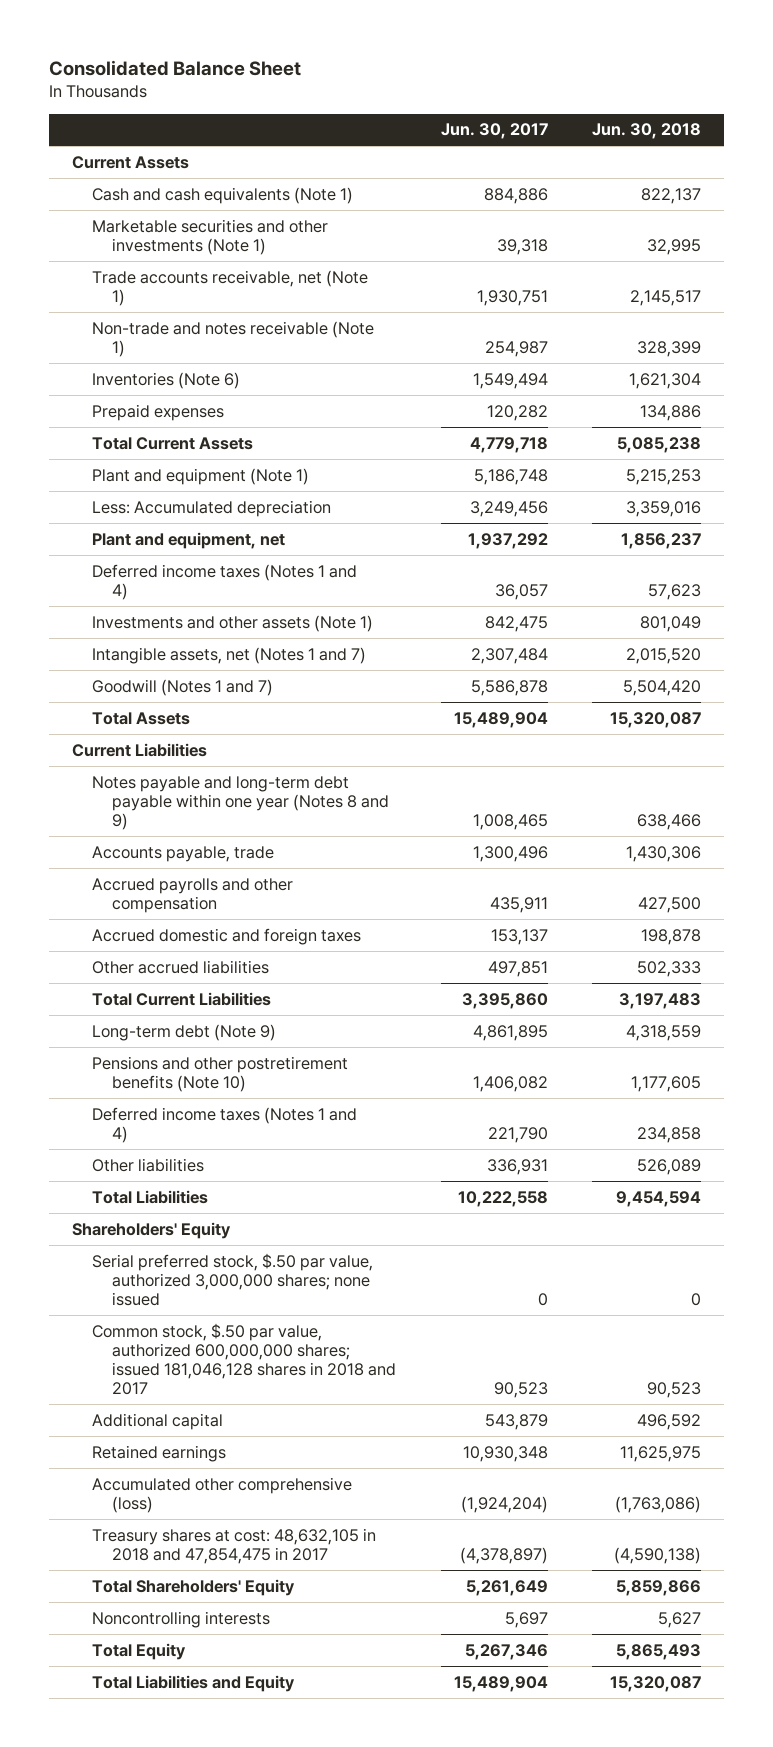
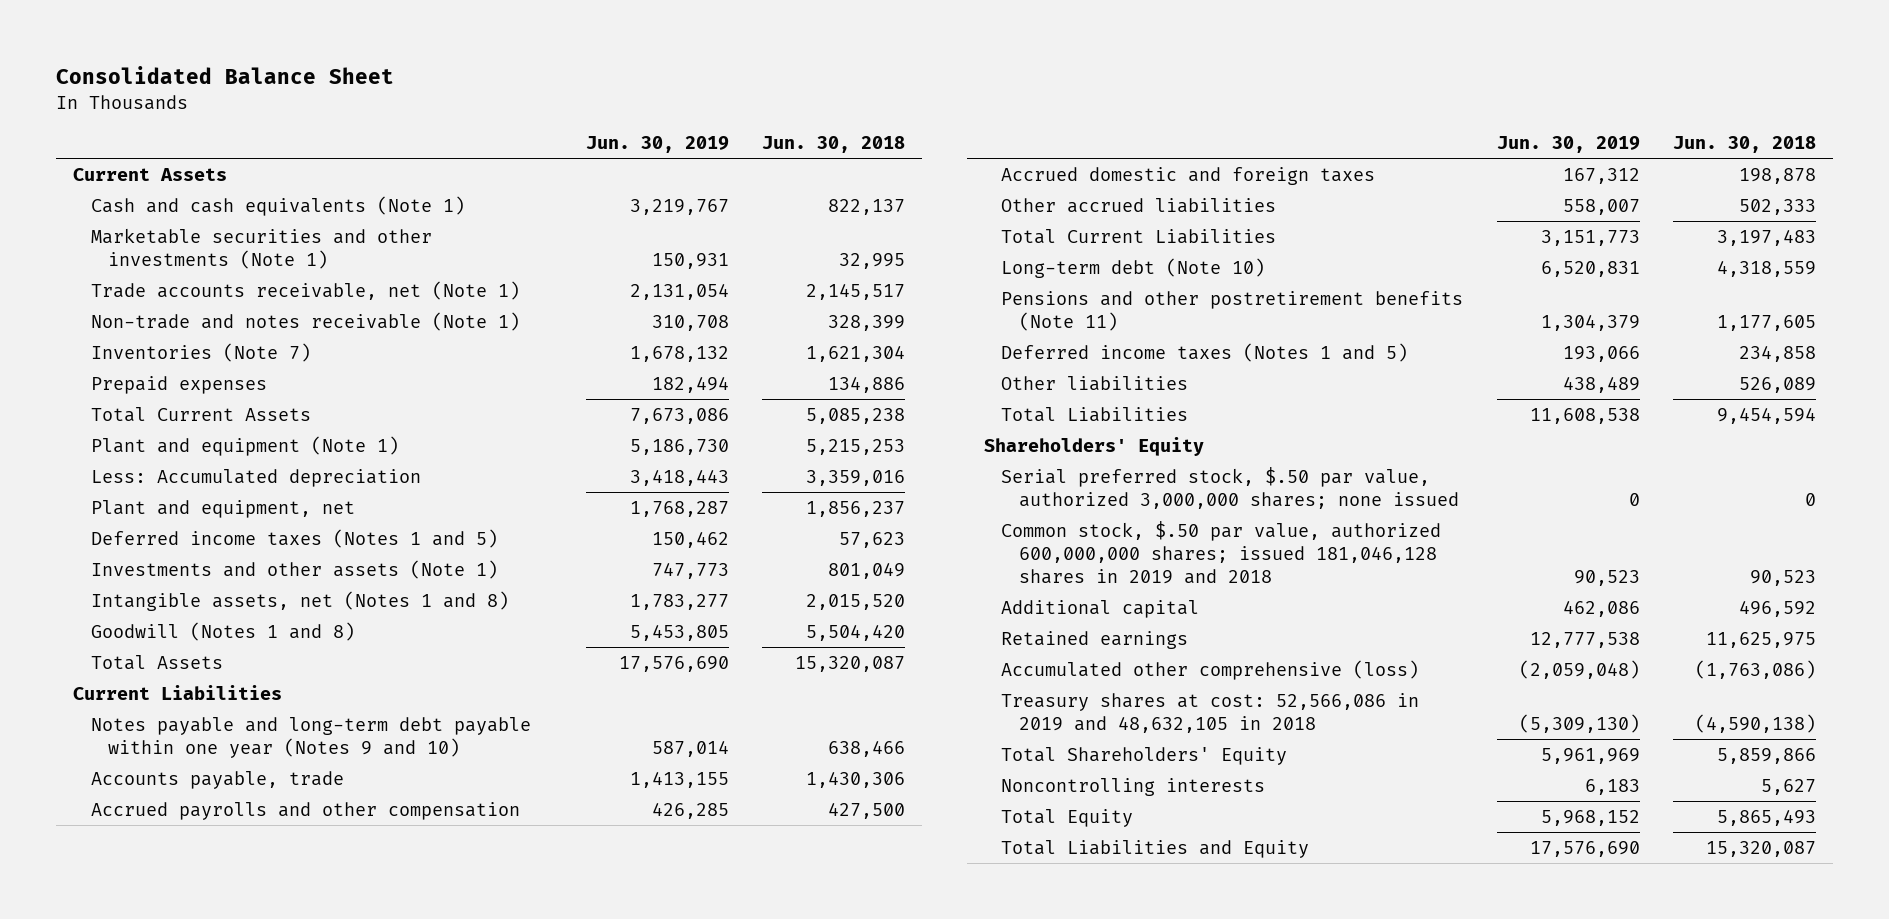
[440,123,548,140] Jun. 30, 2017 -> none
none -> [586,135,730,153] Jun. 30, 2019
[91,371,240,389] Inventories (Note 6) -> [90,342,311,362] Inventories (Note 7)
[91,563,357,600] Deferred income taxes (Notes 1 and 4) -> [90,528,498,548] Deferred income taxes (Notes 1 and 5)
[91,646,366,664] Intangible assets, net (Notes 1 and 7) -> [90,590,509,611] Intangible assets, net (Notes 1 and 8)
[91,678,273,696] Goodwill (Notes 1 and 7) -> [90,621,355,641] Goodwill (Notes 1 and 8)
[91,775,389,830] Notes payable and long-term debt payable within one year (Notes 8 and 9) -> [90,716,531,759] Notes payable and long-term debt payable within one year (Notes 9 and 10)
[91,1023,276,1041] Long-term debt (Note 9) -> [1001,257,1266,278] Long-term debt (Note 10)
[91,1055,348,1092] Pensions and other postretirement benefits (Note 10) -> [1001,290,1464,332] Pensions and other postretirement benefits (Note 11)
[91,1106,357,1143] Deferred income taxes (Notes 1 and 4) -> [1001,342,1409,362] Deferred income taxes (Notes 1 and 5)
[91,1322,396,1395] Common stock, $.50 par value, authorized 600,000,000 shares; issued 181,046,128 shares in 2018 and 2017 -> [1001,520,1442,585] Common stock, $.50 par value, authorized 600,000,000 shares; issued 181,046,128 shares in 2019 and 2018
[91,1527,376,1564] Treasury shares at cost: 48,632,105 in 2018 and 47,854,475 in 2017 -> [1001,692,1420,734] Treasury shares at cost: 52,566,086 in 2019 and 48,632,105 in 2018

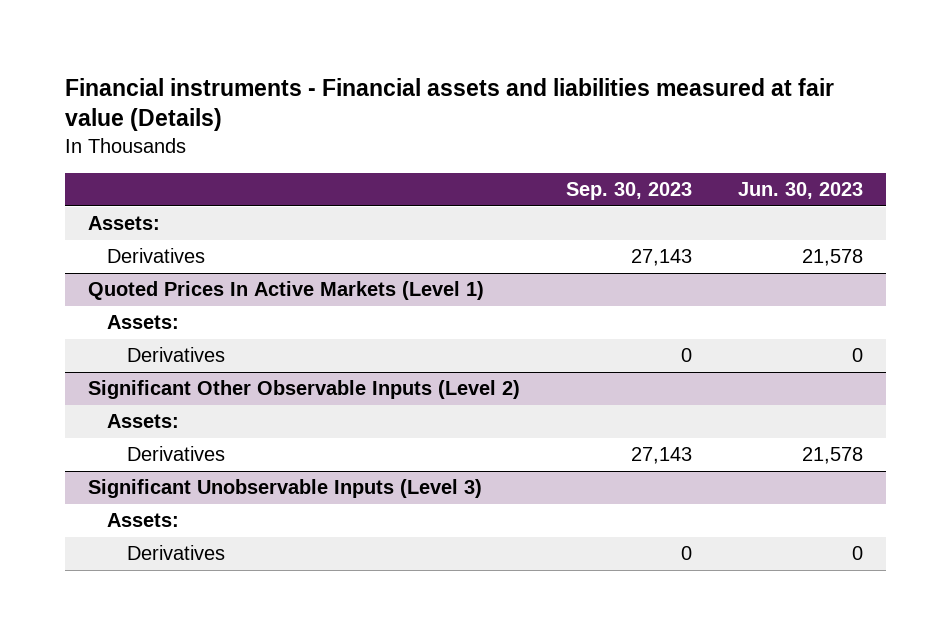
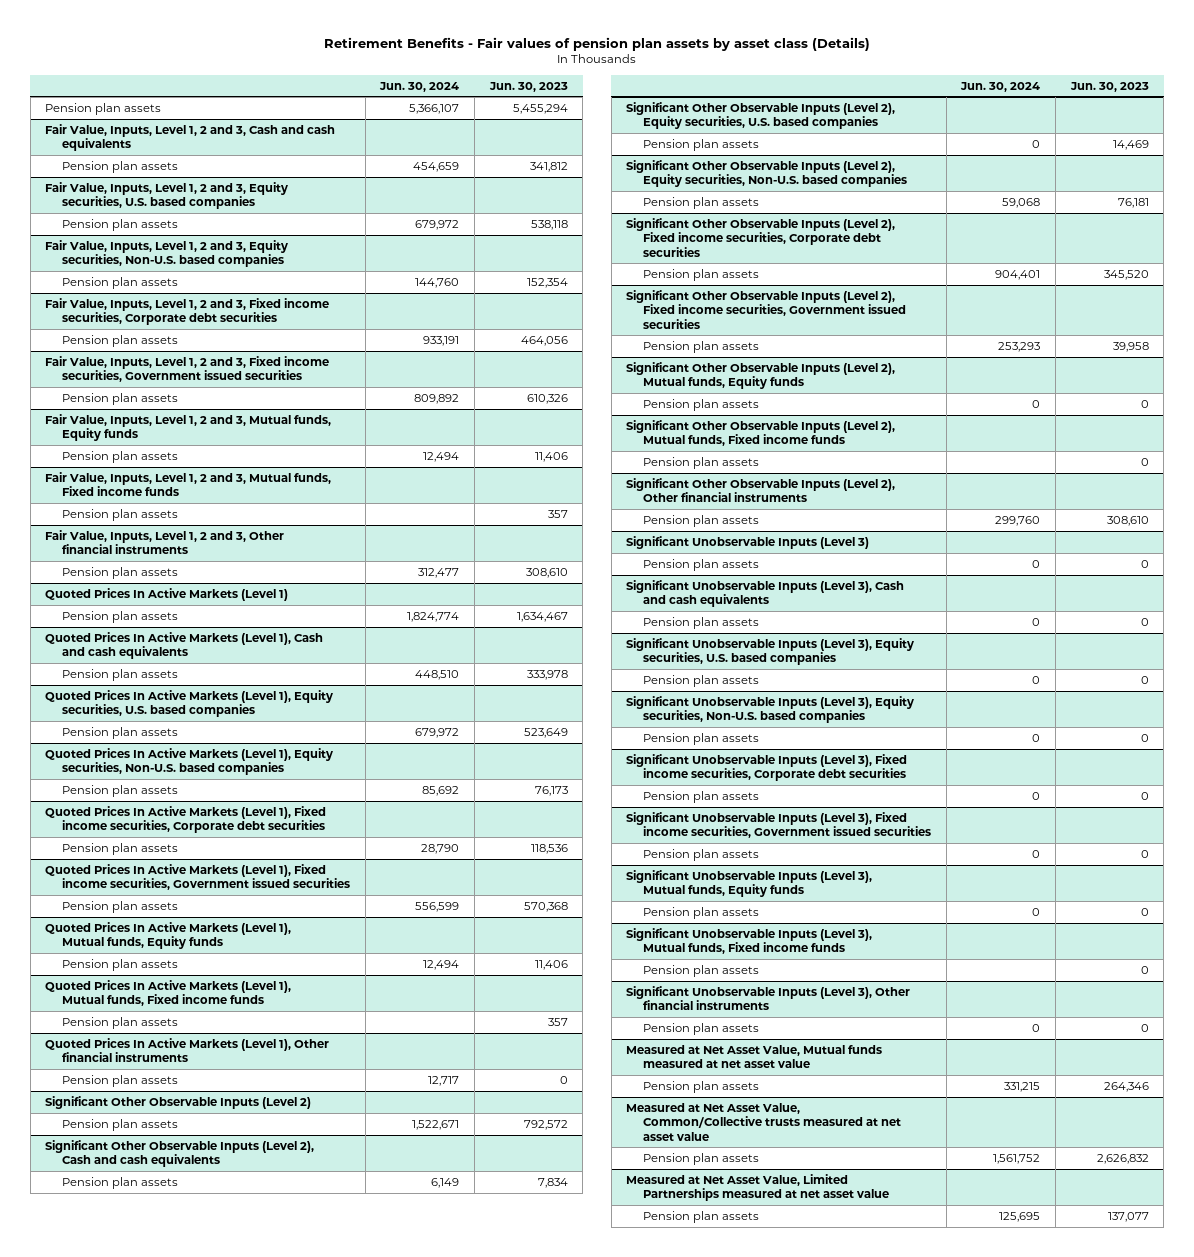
[64,77,834,132] Financial instruments - Financial assets and liabilities measured at fair value (Details) -> [323,37,870,52] Retirement Benefits - Fair values of pension plan assets by asset class (Details)
[566,182,693,201] Sep. 30, 2023 -> none
none -> [379,81,460,92] Jun. 30, 2024
[87,216,160,231] Assets: -> none
[107,248,206,264] Derivatives -> none
none -> [45,102,162,115] Pension plan assets
none -> [45,123,336,152] Fair Value, Inputs, Level 1, 2 and 3, Cash and cash equivalents
none -> [62,160,179,173] Pension plan assets
none -> [45,181,289,210] Fair Value, Inputs, Level 1, 2 and 3, Equity securities, U.S. based companies
none -> [62,218,179,231] Pension plan assets
none -> [45,239,289,268] Fair Value, Inputs, Level 1, 2 and 3, Equity securities, Non-U.S. based companies
none -> [62,276,179,289] Pension plan assets
none -> [45,297,330,326] Fair Value, Inputs, Level 1, 2 and 3, Fixed income securities, Corporate debt securities
none -> [62,334,179,347] Pension plan assets
none -> [45,355,330,383] Fair Value, Inputs, Level 1, 2 and 3, Fixed income securities, Government issued securities
none -> [62,392,179,405] Pension plan assets
none -> [45,413,332,442] Fair Value, Inputs, Level 1, 2 and 3, Mutual funds, Equity funds
none -> [62,450,179,463] Pension plan assets
none -> [45,471,332,497] Fair Value, Inputs, Level 1, 2 and 3, Mutual funds, Fixed income funds
none -> [62,508,179,521] Pension plan assets
none -> [45,529,285,555] Fair Value, Inputs, Level 1, 2 and 3, Other financial instruments
none -> [62,566,179,579] Pension plan assets
[107,315,180,330] Assets: -> none
[126,347,225,363] Derivatives -> none
none -> [62,610,179,623] Pension plan assets
none -> [45,631,324,660] Quoted Prices In Active Markets (Level 1), Cash and cash equivalents
none -> [62,668,179,681] Pension plan assets
none -> [45,689,334,718] Quoted Prices In Active Markets (Level 1), Equity securities, U.S. based companies
none -> [62,726,179,739] Pension plan assets
none -> [45,747,334,776] Quoted Prices In Active Markets (Level 1), Equity securities, Non-U.S. based companies
none -> [62,784,179,797] Pension plan assets
none -> [45,805,327,834] Quoted Prices In Active Markets (Level 1), Fixed income securities, Corporate debt securities
none -> [62,842,179,855] Pension plan assets
none -> [45,863,351,891] Quoted Prices In Active Markets (Level 1), Fixed income securities, Government issued securities
none -> [62,900,179,913] Pension plan assets
none -> [45,921,292,950] Quoted Prices In Active Markets (Level 1), Mutual funds, Equity funds
none -> [62,958,179,971] Pension plan assets
none -> [45,979,292,1007] Quoted Prices In Active Markets (Level 1), Mutual funds, Fixed income funds
none -> [62,1016,179,1029] Pension plan assets
none -> [45,1037,330,1063] Quoted Prices In Active Markets (Level 1), Other financial instruments
none -> [62,1074,179,1087] Pension plan assets
[107,414,180,429] Assets: -> none
[126,446,225,462] Derivatives -> none
none -> [62,1118,179,1131] Pension plan assets
none -> [45,1139,315,1168] Significant Other Observable Inputs (Level 2), Cash and cash equivalents
none -> [62,1176,179,1189] Pension plan assets
none -> [626,101,896,130] Significant Other Observable Inputs (Level 2), Equity securities, U.S. based companies
none -> [643,138,760,151] Pension plan assets
none -> [626,159,908,188] Significant Other Observable Inputs (Level 2), Equity securities, Non-U.S. based companies
none -> [643,196,760,209] Pension plan assets
none -> [626,217,896,257] Significant Other Observable Inputs (Level 2), Fixed income securities, Corporate debt securities
none -> [643,268,760,281] Pension plan assets
none -> [626,289,907,329] Significant Other Observable Inputs (Level 2), Fixed income securities, Government issued securities
none -> [643,340,760,353] Pension plan assets
none -> [626,361,896,390] Significant Other Observable Inputs (Level 2), Mutual funds, Equity funds
none -> [643,398,760,411] Pension plan assets
none -> [626,419,896,447] Significant Other Observable Inputs (Level 2), Mutual funds, Fixed income funds
none -> [643,456,760,469] Pension plan assets
none -> [626,477,896,503] Significant Other Observable Inputs (Level 2), Other financial instruments
none -> [643,514,760,527] Pension plan assets
[107,513,180,528] Assets: -> none
[126,545,225,561] Derivatives -> none
none -> [643,558,760,571] Pension plan assets
none -> [626,579,905,608] Significant Unobservable Inputs (Level 3), Cash and cash equivalents
none -> [643,616,760,629] Pension plan assets
none -> [626,637,915,666] Significant Unobservable Inputs (Level 3), Equity securities, U.S. based companies
none -> [643,674,760,687] Pension plan assets
none -> [626,695,915,724] Significant Unobservable Inputs (Level 3), Equity securities, Non-U.S. based companies
none -> [643,732,760,745] Pension plan assets
none -> [626,753,908,782] Significant Unobservable Inputs (Level 3), Fixed income securities, Corporate debt securities
none -> [643,790,760,803] Pension plan assets
none -> [626,811,932,839] Significant Unobservable Inputs (Level 3), Fixed income securities, Government issued securities
none -> [643,848,760,861] Pension plan assets
none -> [626,869,873,898] Significant Unobservable Inputs (Level 3), Mutual funds, Equity funds
none -> [643,906,760,919] Pension plan assets
none -> [626,927,873,955] Significant Unobservable Inputs (Level 3), Mutual funds, Fixed income funds
none -> [643,964,760,977] Pension plan assets
none -> [626,985,911,1011] Significant Unobservable Inputs (Level 3), Other financial instruments
none -> [643,1022,760,1035] Pension plan assets
none -> [626,1044,883,1069] Measured at Net Asset Value, Mutual funds measured at net asset value
none -> [643,1080,760,1093] Pension plan assets
none -> [626,1102,902,1141] Measured at Net Asset Value, Common/Collective trusts measured at net asset value
none -> [643,1152,760,1165] Pension plan assets
none -> [626,1173,890,1202] Measured at Net Asset Value, Limited Partnerships measured at net asset value
none -> [643,1210,760,1223] Pension plan assets

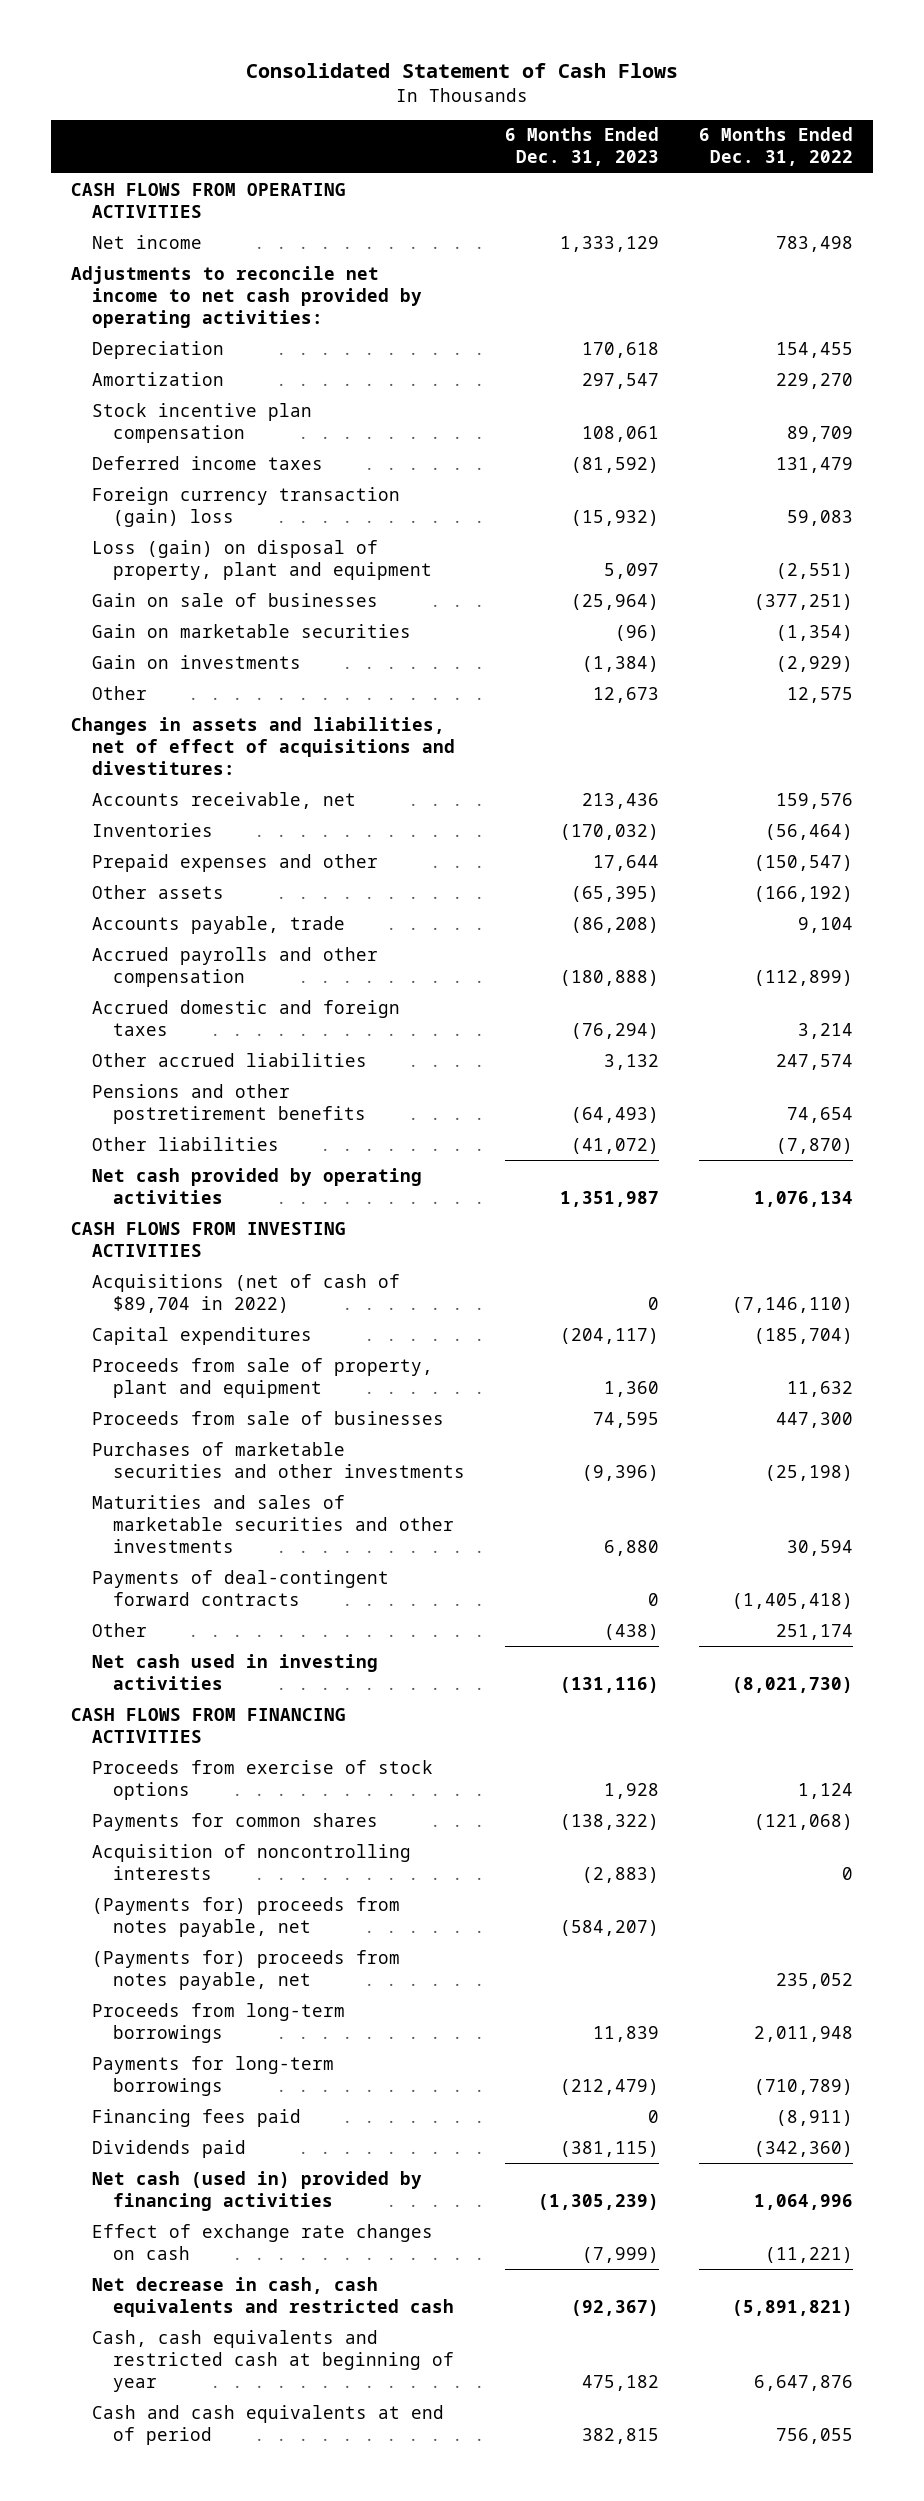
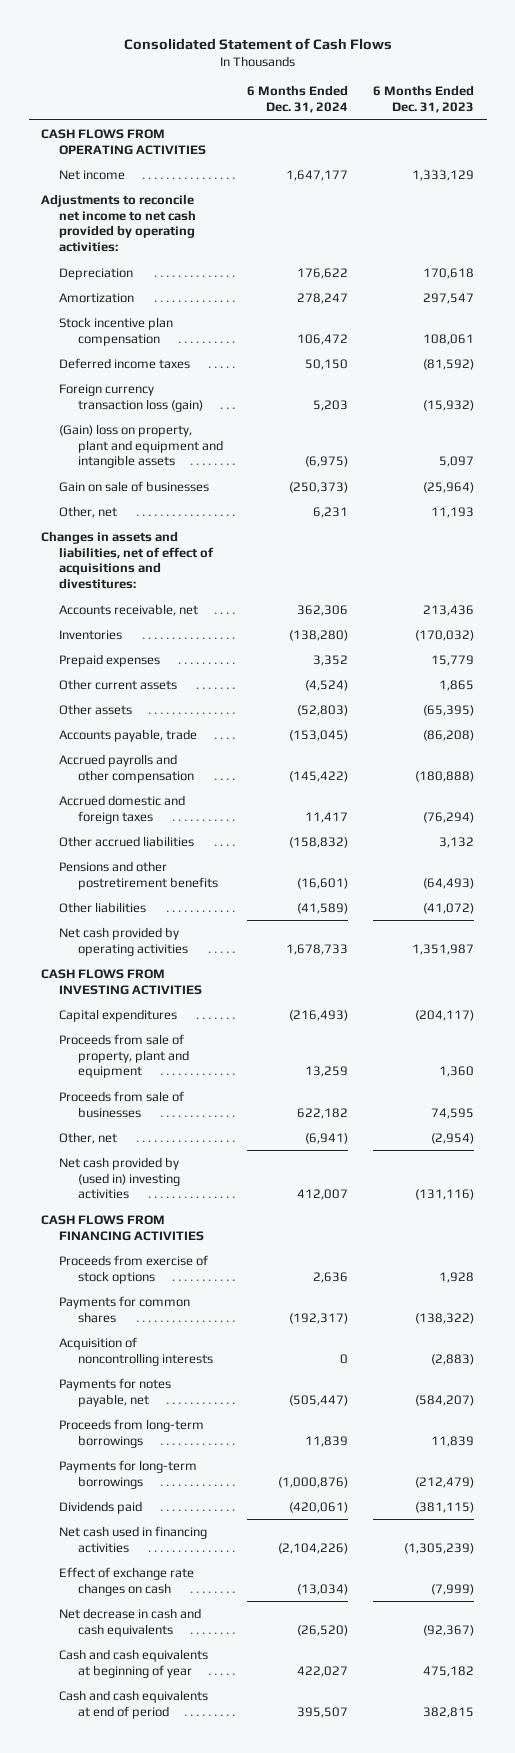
[698,127,853,167] 6 Months Ended Dec. 31, 2022 -> none
none -> [247,85,349,114] 6 Months Ended Dec. 31, 2024
[92,486,401,527] Foreign currency transaction (gain) loss -> [59,383,203,412] Foreign currency transaction loss (gain)
[92,539,433,580] Loss (gain) on disposal of property, plant and equipment -> [59,423,223,469] (Gain) loss on property, plant and equipment and intangible assets
[92,623,412,638] Gain on marketable securities -> none
[92,654,302,669] Gain on investments -> none
[92,685,148,700] Other -> [59,505,118,518] Other, net
[593,686,660,703] 12,673 -> [431,506,475,518] 11,193
[92,853,379,872] Prepaid expenses and other -> [59,653,161,667] Prepaid expenses
[593,854,660,871] 17,644 -> [431,654,475,666] 15,779
none -> [59,678,178,690] Other current assets
[92,1273,401,1313] Acquisitions (net of cash of $89,704 in 2022) -> none
[92,1441,466,1478] Purchases of marketable securities and other investments -> none
[92,1494,455,1553] Maturities and sales of marketable securities and other investments -> none
[92,1569,390,1606] Payments of deal-contingent forward contracts -> none
[92,1622,148,1637] Other -> [59,1131,118,1144] Other, net
[604,1623,660,1640] (438) -> [431,1132,475,1144] (2,954)
[92,1653,379,1690] Net cash used in investing activities -> [59,1156,180,1200] Net cash provided by (used in) investing activities
[92,1949,401,1990] (Payments for) proceeds from notes payable, net -> none
[92,1896,401,1937] (Payments for) proceeds from notes payable, net -> [59,1377,172,1407] Payments for notes payable, net
[92,2108,302,2127] Financing fees paid -> none
[92,2170,423,2211] Net cash (used in) provided by financing activities -> [59,1525,208,1553] Net cash used in financing activities
[92,2276,455,2317] Net decrease in cash, cash equivalents and restricted cash -> [59,1607,202,1637] Net decrease in cash and cash equivalents
[92,2329,455,2392] Cash, cash equivalents and restricted cash at beginning of year -> [59,1648,209,1678] Cash and cash equivalents at beginning of year

